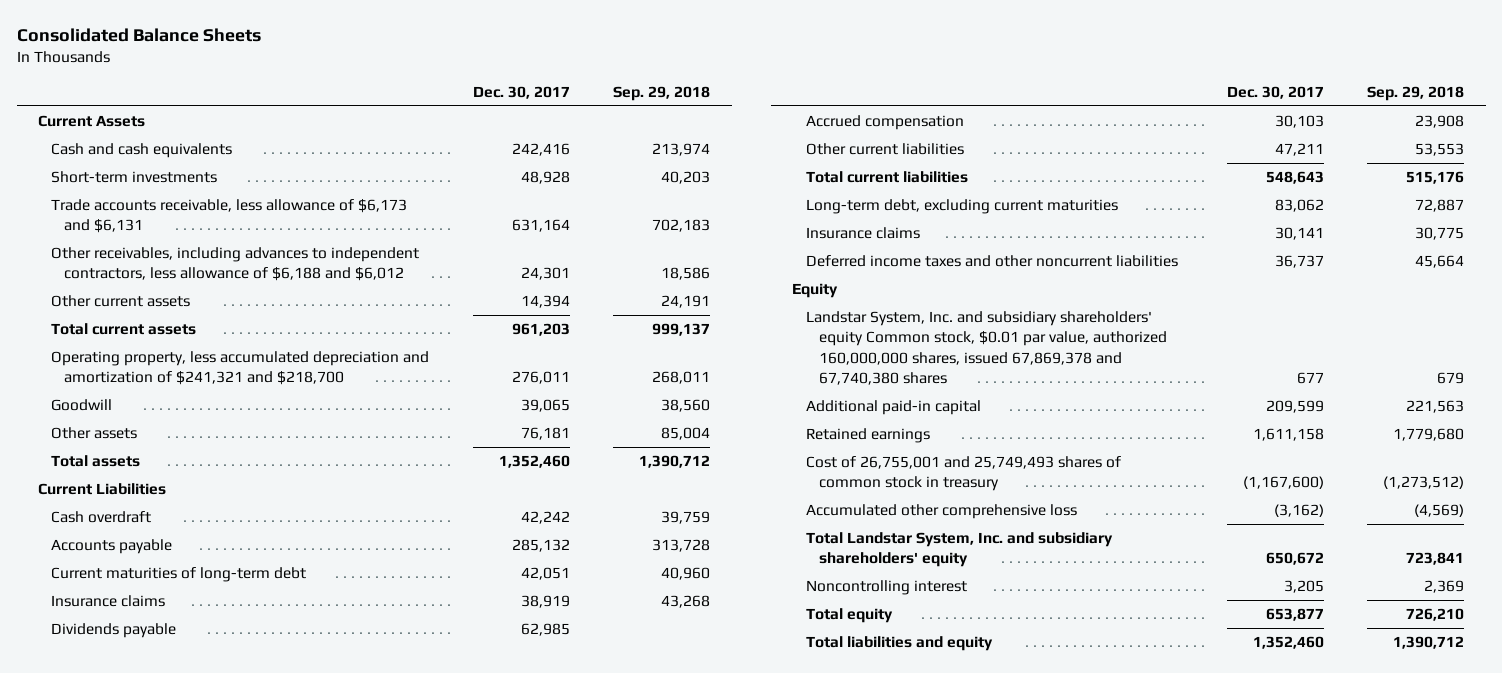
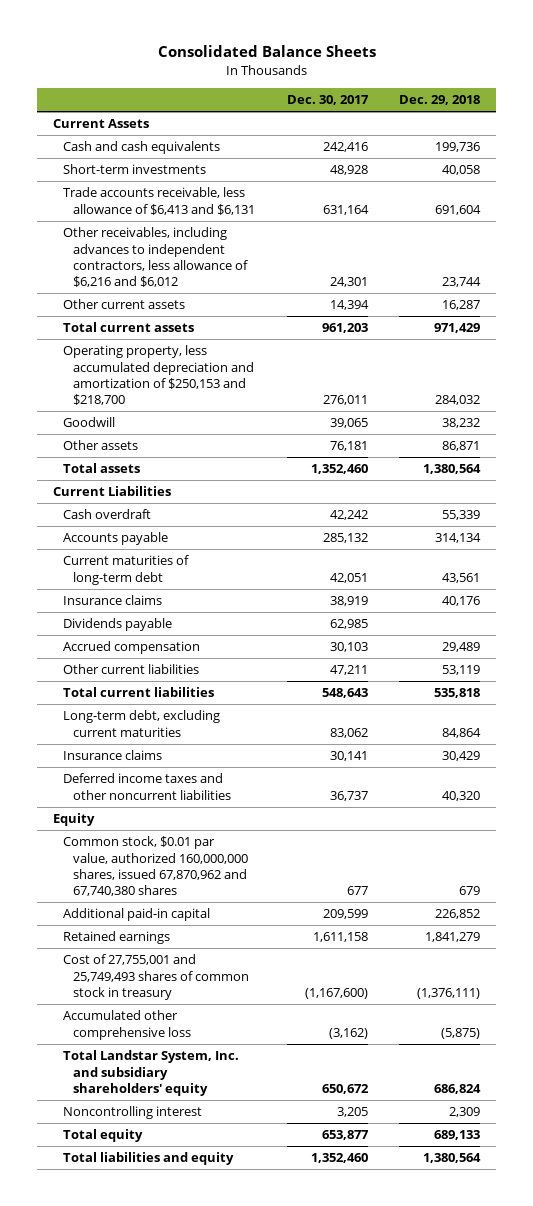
[613,85,711,101] Sep. 29, 2018 -> none
none -> [399,95,481,106] Dec. 29, 2018
[51,199,408,234] Trade accounts receivable, less allowance of $6,173 and $6,131 -> [62,187,255,215] Trade accounts receivable, less allowance of $6,413 and $6,131
[51,247,420,282] Other receivables, including advances to independent contractors, less allowance of $6,188 and $6,012 -> [62,227,248,288] Other receivables, including advances to independent contractors, less allowance of $6,216 and $6,012
[51,351,430,386] Operating property, less accumulated depreciation and amortization of $241,321 and $218,700 -> [62,345,254,406] Operating property, less accumulated depreciation and amortization of $250,153 and $218,700
[805,311,1167,386] Landstar System, Inc. and subsidiary shareholders' equity Common stock, $0.01 par value, authorized 160,000,000 shares, issued 67,869,378 and 67,740,380 shares -> [62,836,248,897] Common stock, $0.01 par value, authorized 160,000,000 shares, issued 67,870,962 and 67,740,380 shares
[805,456,1121,492] Cost of 26,755,001 and 25,749,493 shares of common stock in treasury -> [62,954,249,1000] Cost of 27,755,001 and 25,749,493 shares of common stock in treasury

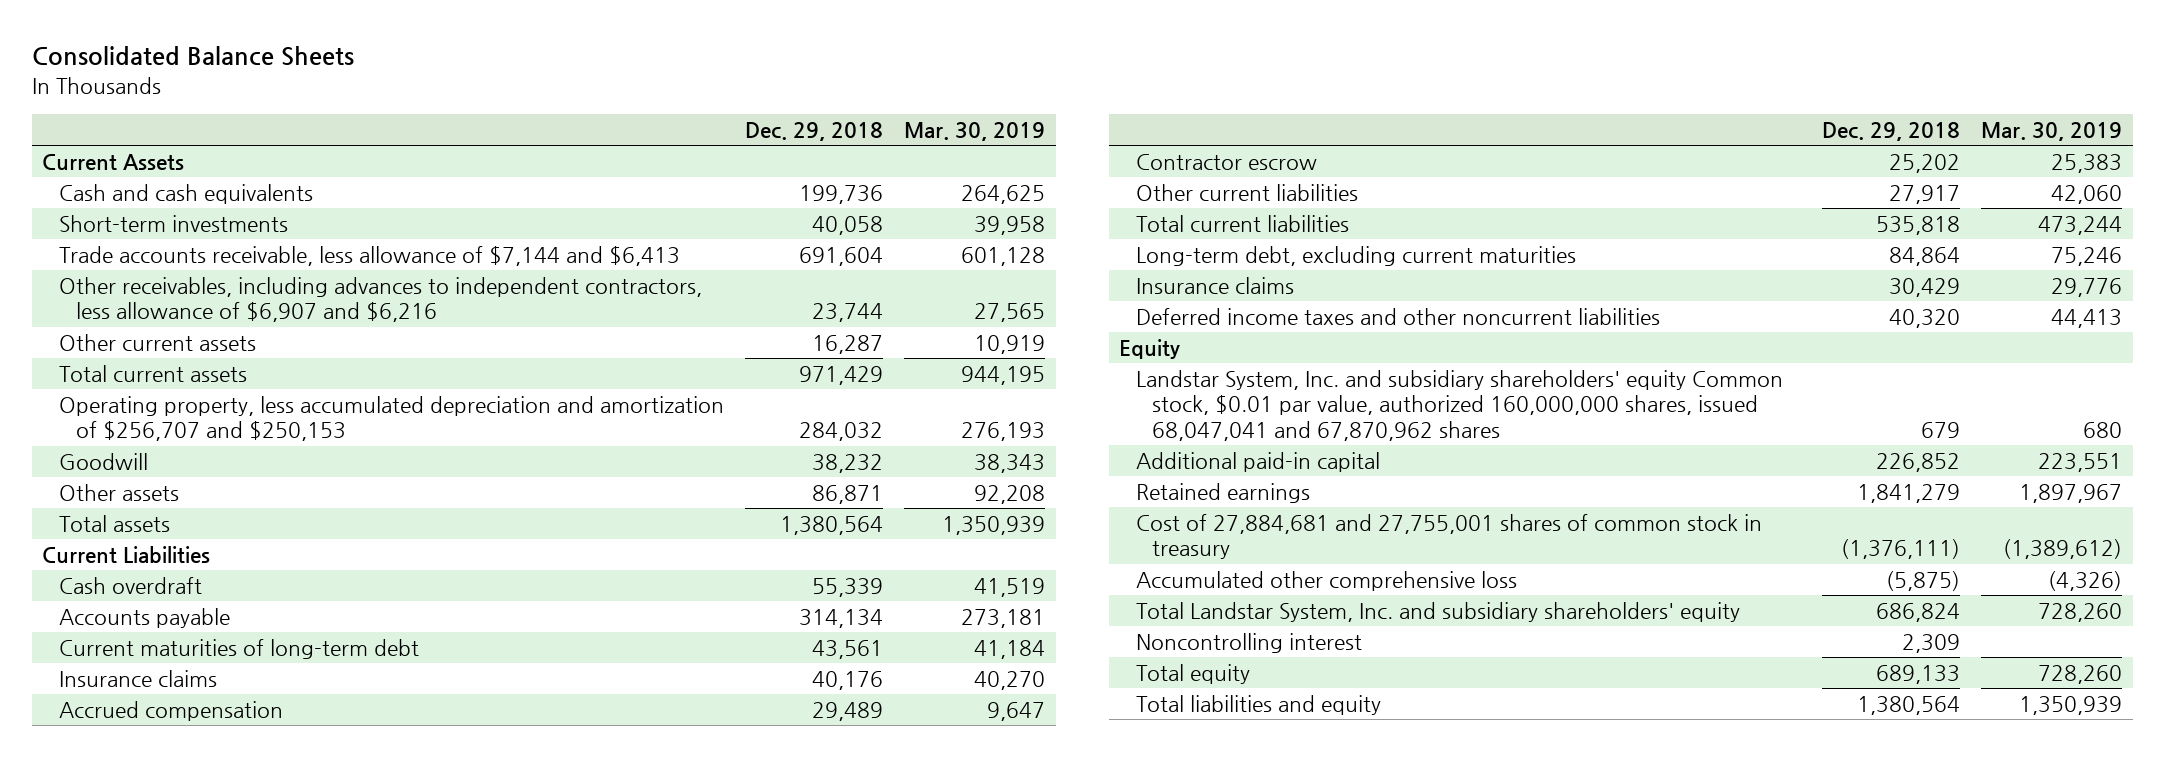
[286,95,369,106] Dec. 30, 2017 -> none
none -> [904,121,1046,141] Mar. 30, 2019
[62,187,255,215] Trade accounts receivable, less allowance of $6,413 and $6,131 -> [59,246,681,267] Trade accounts receivable, less allowance of $7,144 and $6,413
[62,227,248,288] Other receivables, including advances to independent contractors, less allowance of $6,216 and $6,012 -> [59,277,703,323] Other receivables, including advances to independent contractors, less allowance of $6,907 and $6,216
[62,345,254,406] Operating property, less accumulated depreciation and amortization of $250,153 and $218,700 -> [59,396,725,442] Operating property, less accumulated depreciation and amortization of $256,707 and $250,153
[62,618,172,632] Dividends payable -> none
none -> [1135,154,1317,171] Contractor escrow
[442,665,481,676] 53,119 -> [1888,185,1960,205] 27,917
[62,836,248,897] Common stock, $0.01 par value, authorized 160,000,000 shares, issued 67,870,962 and 67,740,380 shares -> [1135,370,1783,441] Landstar System, Inc. and subsidiary shareholders' equity Common stock, $0.01 par value, authorized 160,000,000 shares, issued 68,047,041 and 67,870,962 shares
[62,954,249,1000] Cost of 27,755,001 and 25,749,493 shares of common stock in treasury -> [1135,514,1762,560] Cost of 27,884,681 and 27,755,001 shares of common stock in treasury

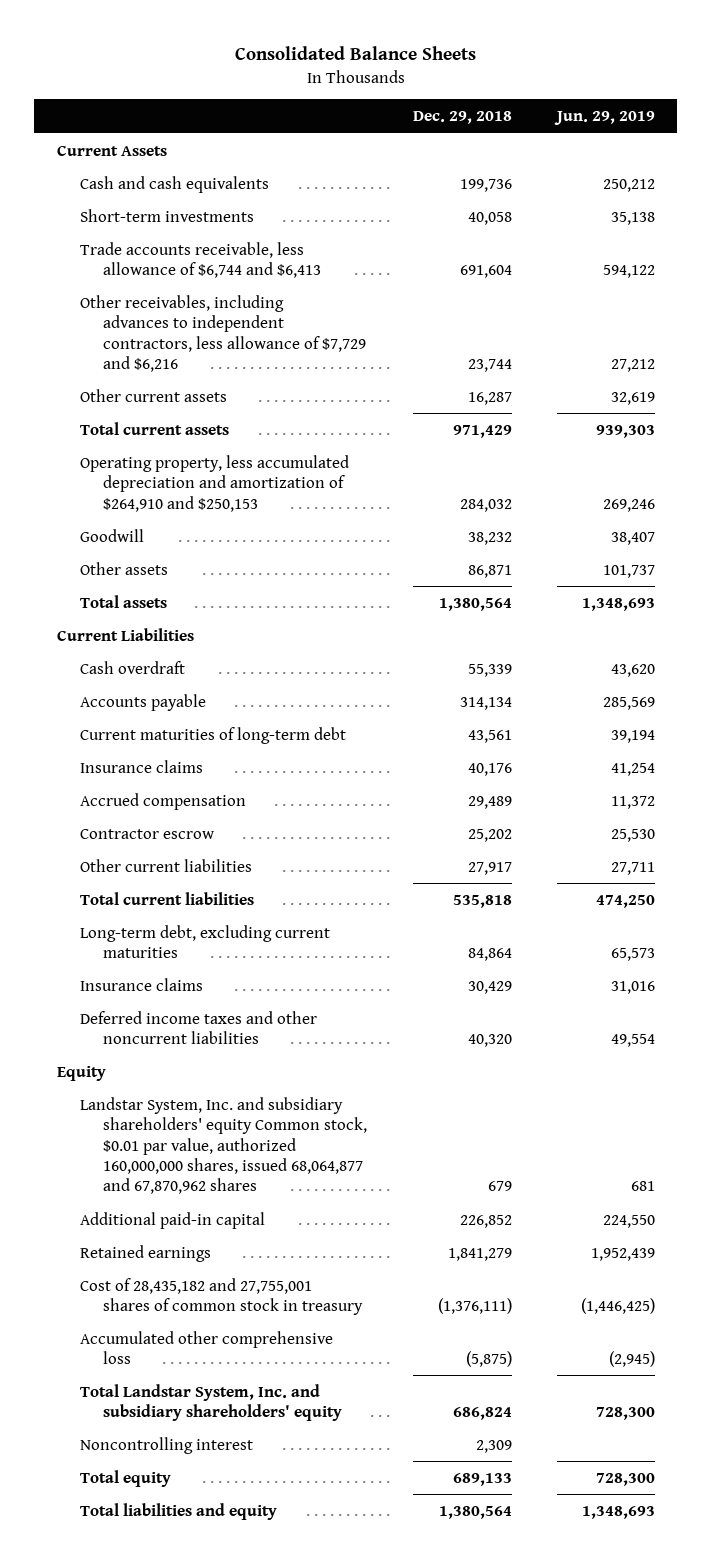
[904,121,1046,141] Mar. 30, 2019 -> none
none -> [553,111,655,126] Jun. 29, 2019
[59,246,681,267] Trade accounts receivable, less allowance of $7,144 and $6,413 -> [80,241,322,279] Trade accounts receivable, less allowance of $6,744 and $6,413
[59,277,703,323] Other receivables, including advances to independent contractors, less allowance of $6,907 and $6,216 -> [80,294,367,372] Other receivables, including advances to independent contractors, less allowance of $7,729 and $6,216
[59,396,725,442] Operating property, less accumulated depreciation and amortization of $256,707 and $250,153 -> [80,454,350,512] Operating property, less accumulated depreciation and amortization of $264,910 and $250,153
[1135,370,1783,441] Landstar System, Inc. and subsidiary shareholders' equity Common stock, $0.01 par value, authorized 160,000,000 shares, issued 68,047,041 and 67,870,962 shares -> [80,1096,368,1195] Landstar System, Inc. and subsidiary shareholders' equity Common stock, $0.01 par value, authorized 160,000,000 shares, issued 68,064,877 and 67,870,962 shares
[1135,514,1762,560] Cost of 27,884,681 and 27,755,001 shares of common stock in treasury -> [80,1277,364,1316] Cost of 28,435,182 and 27,755,001 shares of common stock in treasury

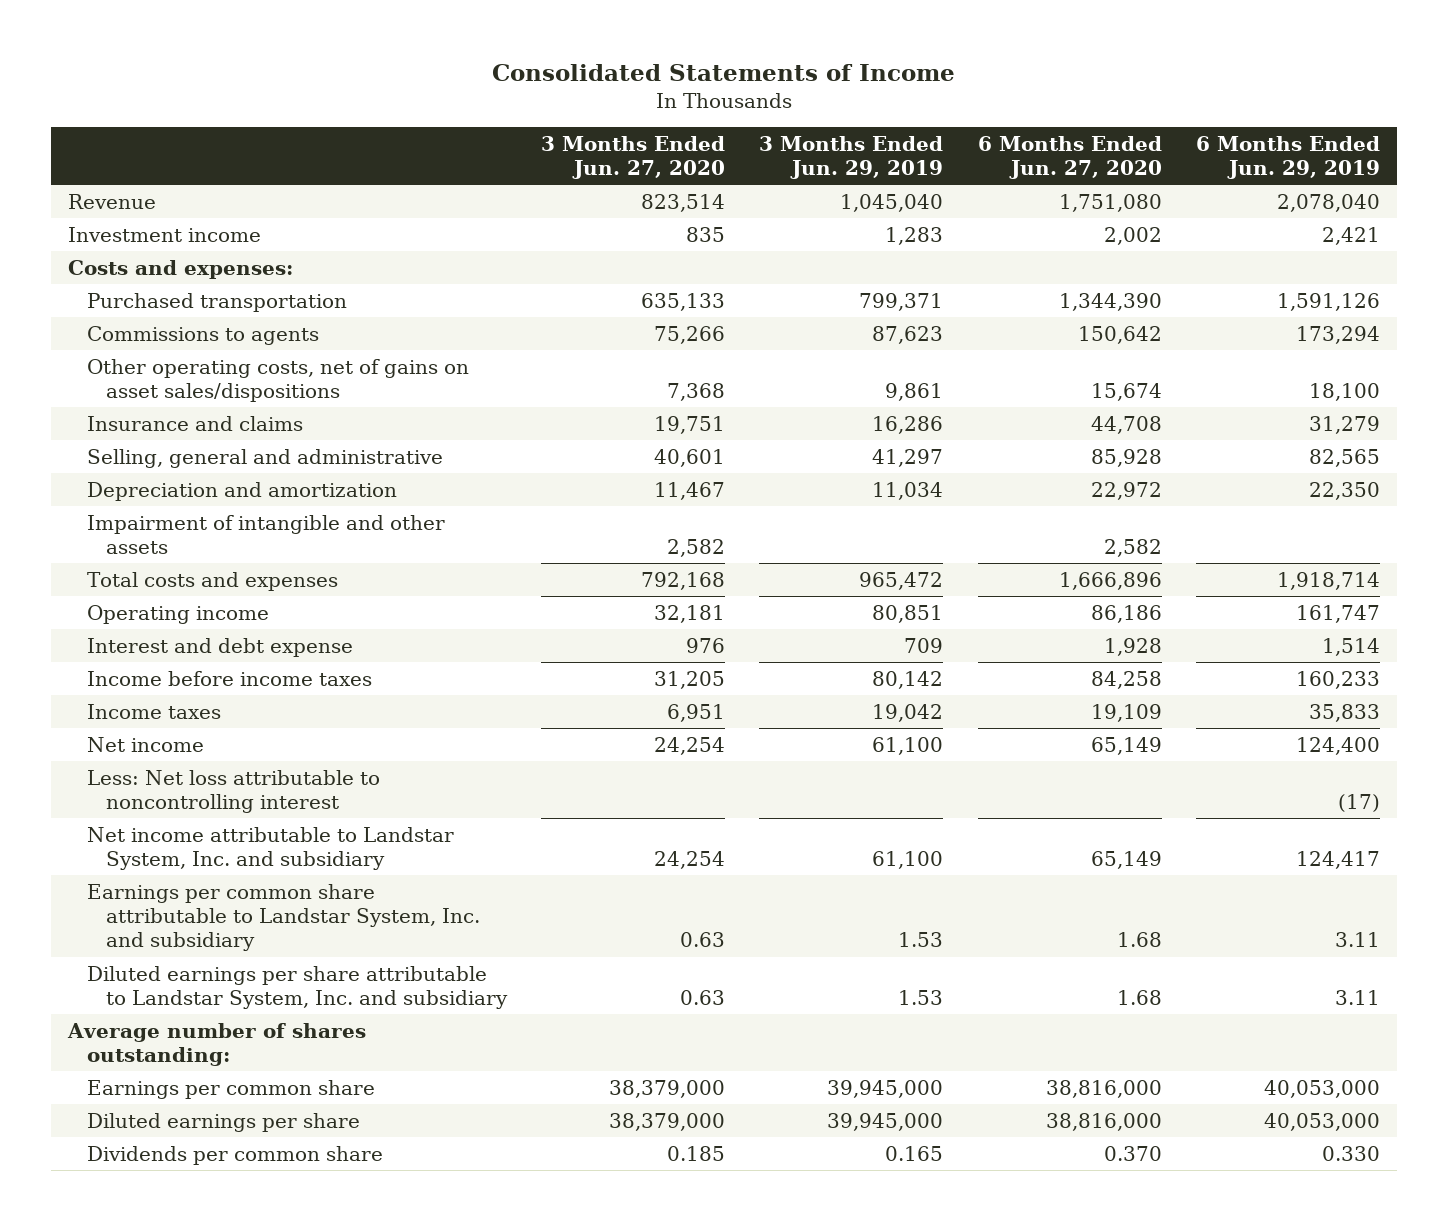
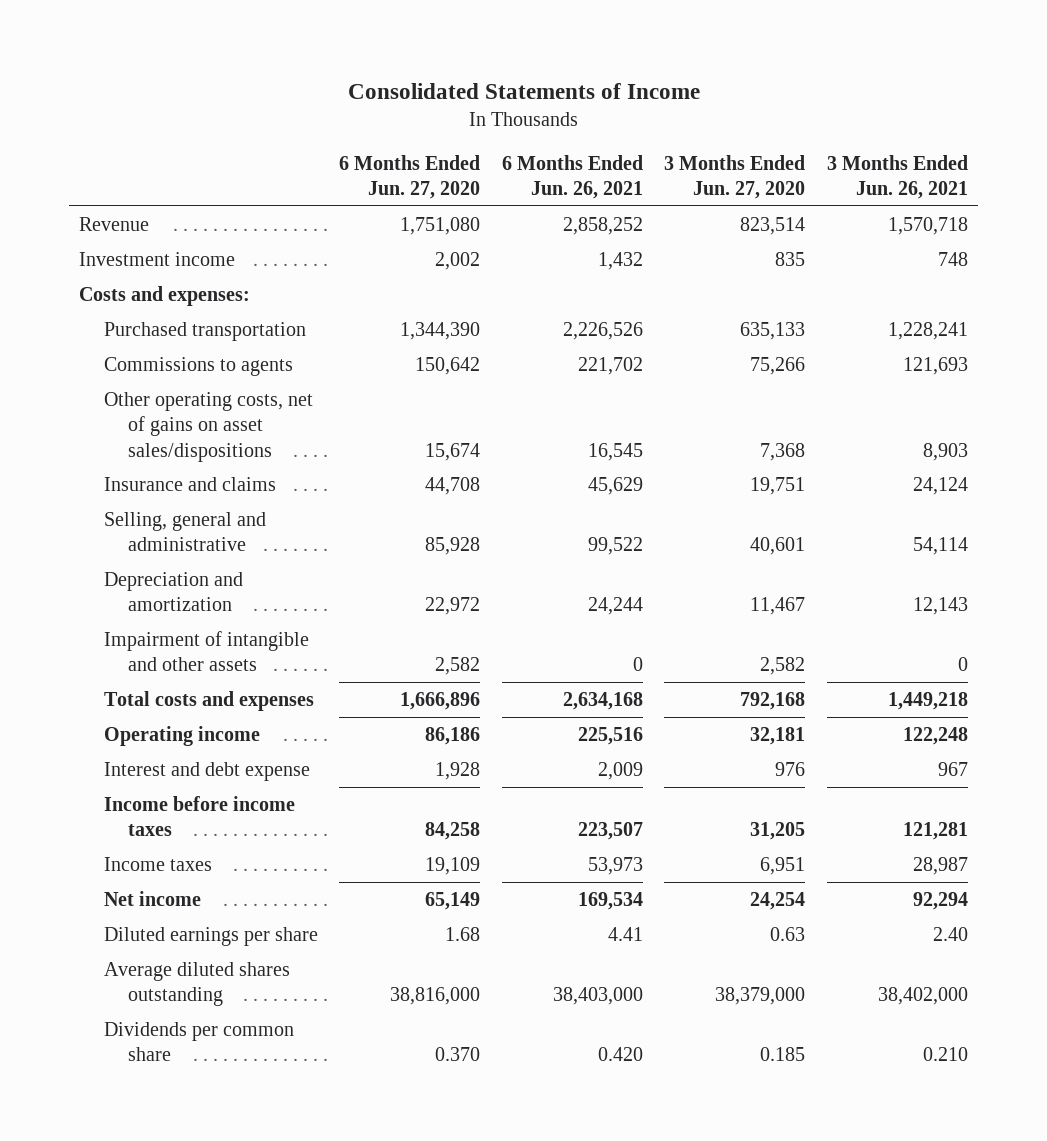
[759,135,944,180] 3 Months Ended Jun. 29, 2019 -> none
[1195,135,1380,180] 6 Months Ended Jun. 29, 2019 -> none
none -> [501,154,643,200] 6 Months Ended Jun. 26, 2021
none -> [826,154,968,200] 3 Months Ended Jun. 26, 2021
[86,769,380,813] Less: Net loss attributable to noncontrolling interest -> none
[86,826,454,870] Net income attributable to Landstar System, Inc. and subsidiary -> none
[86,883,480,952] Earnings per common share attributable to Landstar System, Inc. and subsidiary -> none
[67,1022,367,1066] Average number of shares outstanding: -> none
[86,1079,375,1099] Earnings per common share -> none
[86,965,508,1009] Diluted earnings per share attributable to Landstar System, Inc. and subsidiary -> [103,926,318,946] Diluted earnings per share
[86,1112,360,1132] Diluted earnings per share -> [103,961,290,1007] Average diluted shares outstanding

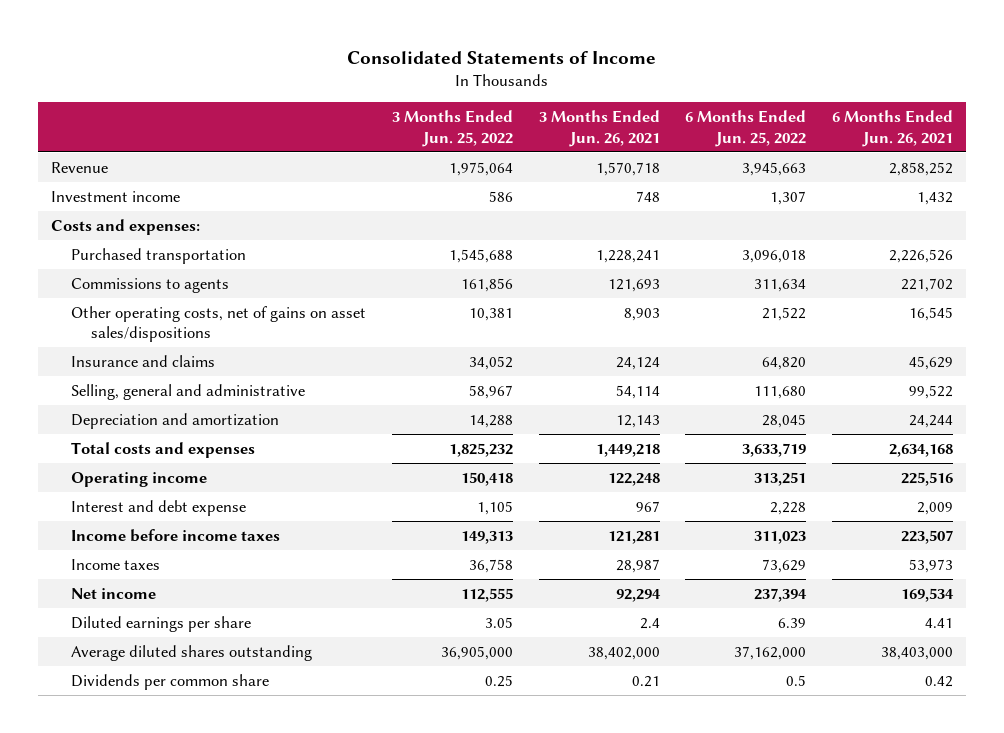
[339,154,481,200] 6 Months Ended Jun. 27, 2020 -> none
[664,154,806,200] 3 Months Ended Jun. 27, 2020 -> none
none -> [391,110,513,147] 3 Months Ended Jun. 25, 2022
none -> [685,110,807,147] 6 Months Ended Jun. 25, 2022
[103,630,309,672] Impairment of intangible and other assets -> none
[932,926,968,941] 2.40 -> [639,617,660,629] 2.4
[597,1047,643,1062] 0.420 -> [924,675,953,687] 0.42
[922,1047,968,1062] 0.210 -> [631,675,660,687] 0.21

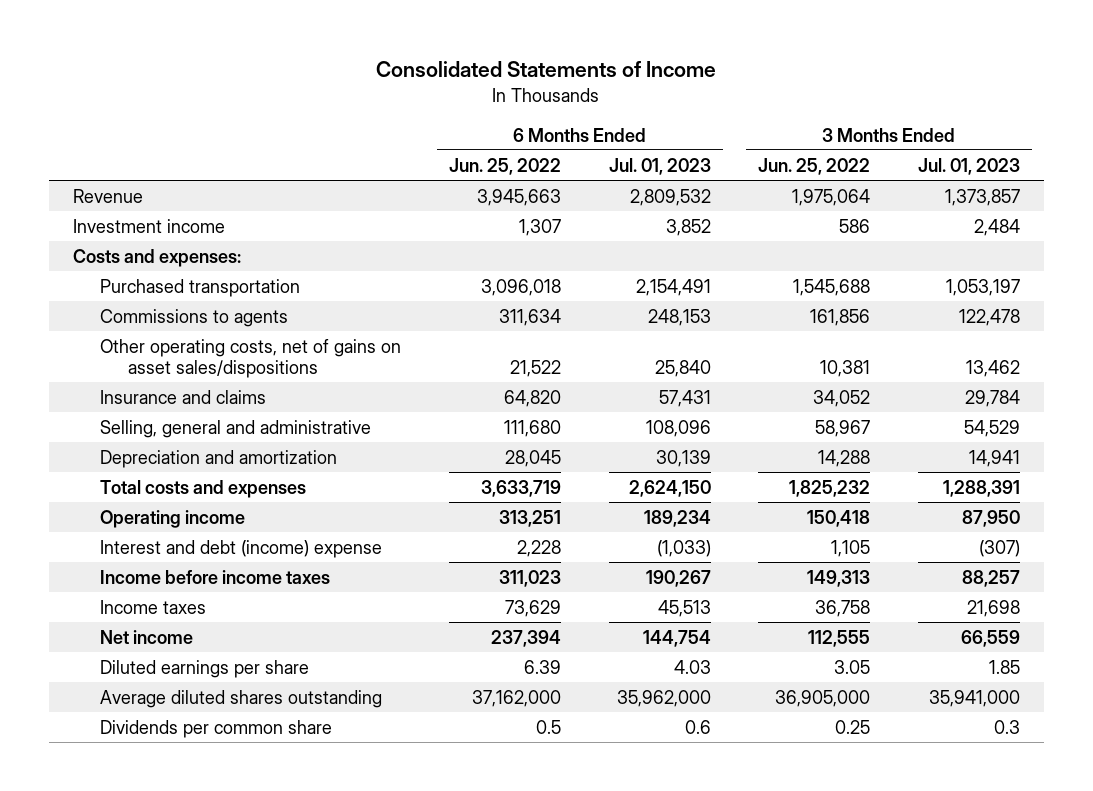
[538,110,660,147] 3 Months Ended Jun. 26, 2021 -> none
[831,110,953,147] 6 Months Ended Jun. 26, 2021 -> none
none -> [608,157,711,175] Jul. 01, 2023
none -> [917,157,1020,175] Jul. 01, 2023
[71,499,247,516] Interest and debt expense -> [100,539,383,558] Interest and debt (income) expense

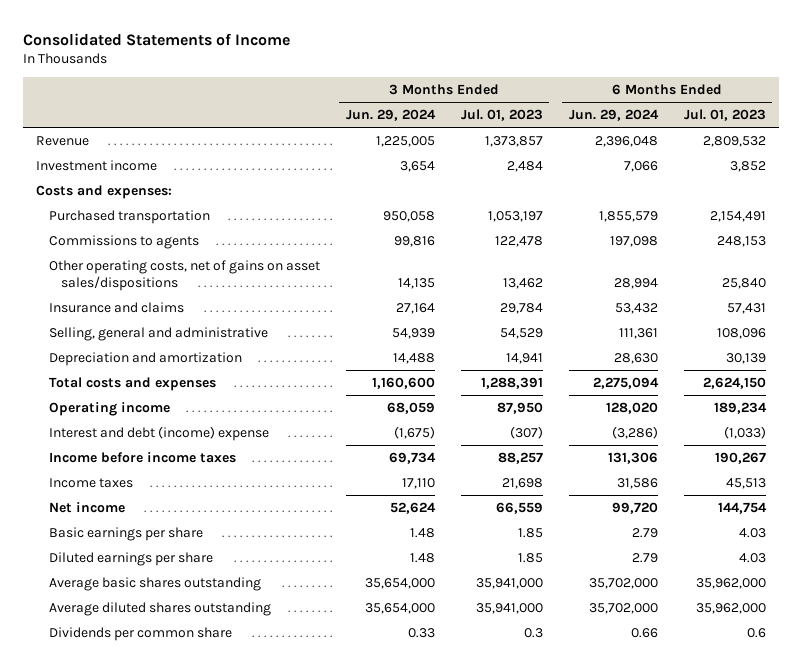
[449,157,562,175] Jun. 25, 2022 -> none
[758,157,871,175] Jun. 25, 2022 -> none
none -> [345,109,436,122] Jun. 29, 2024
none -> [568,109,659,122] Jun. 29, 2024
none -> [48,526,203,541] Basic earnings per share
none -> [48,576,261,591] Average basic shares outstanding

